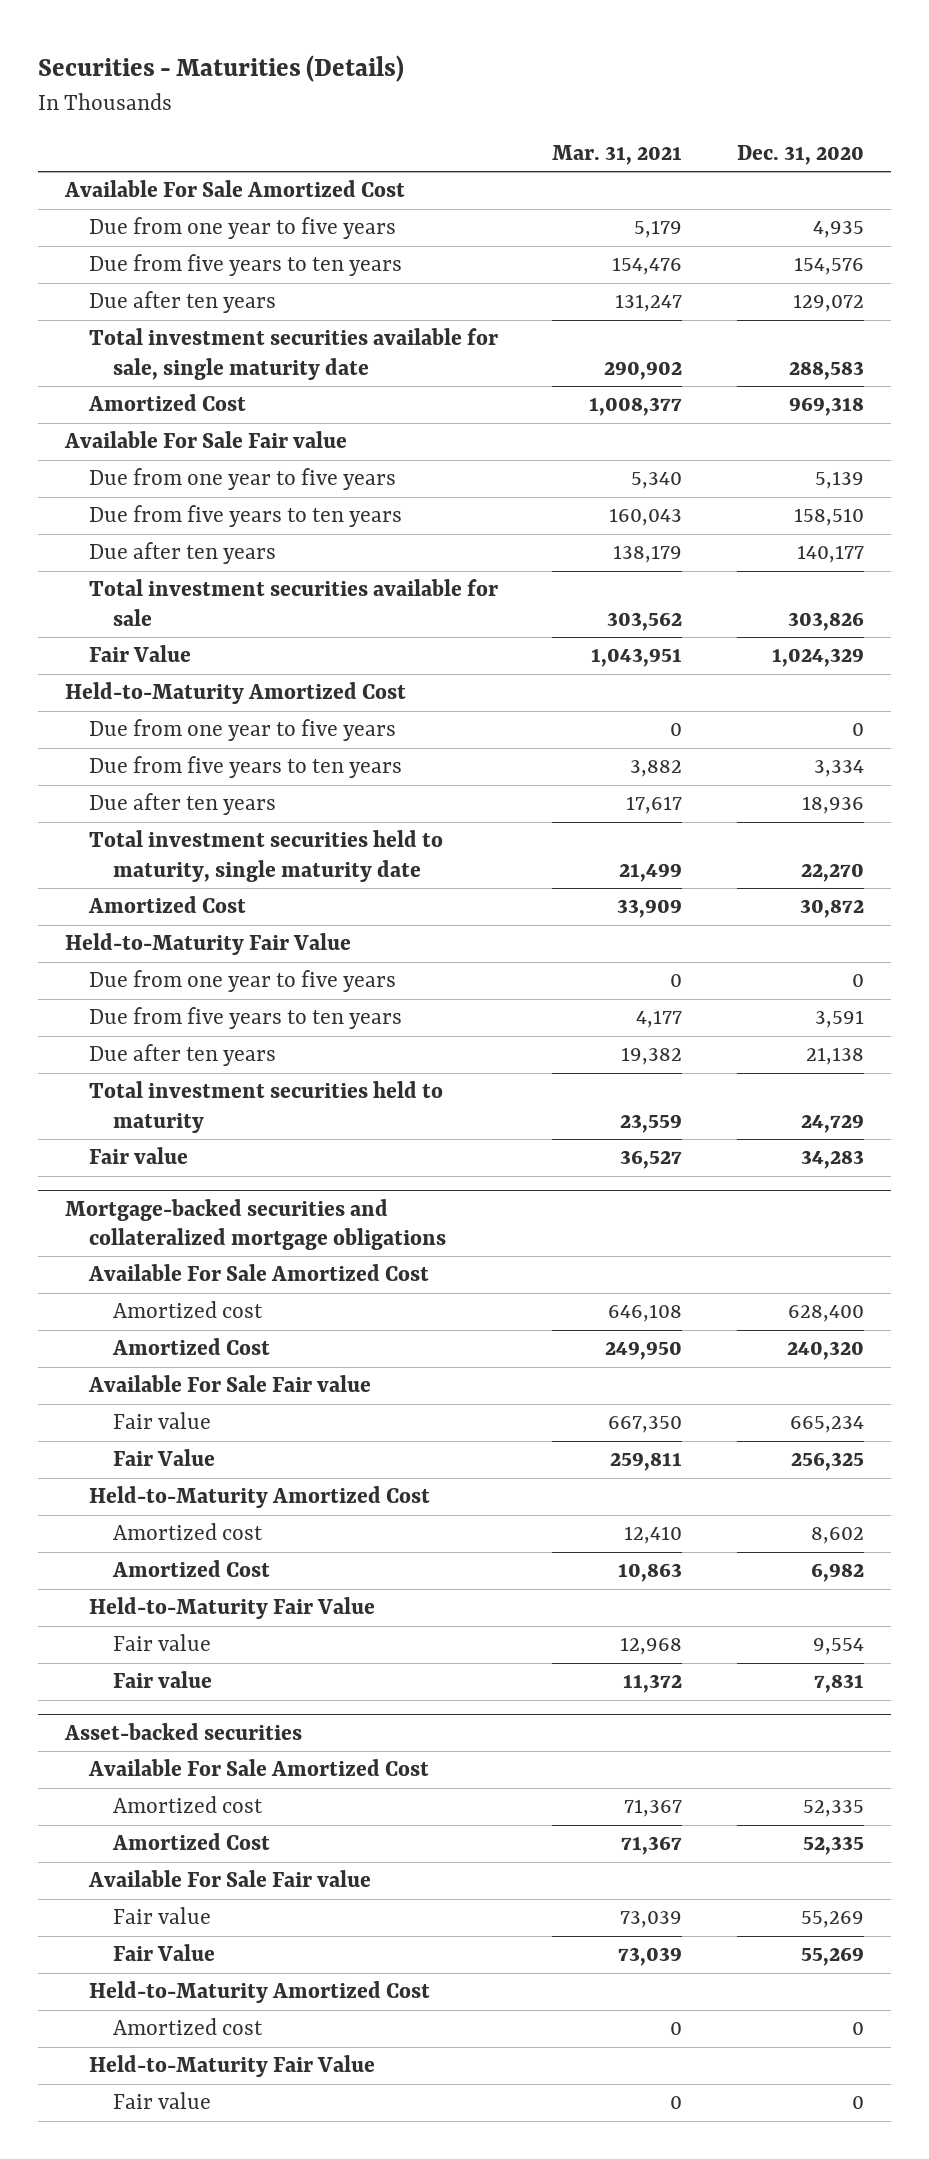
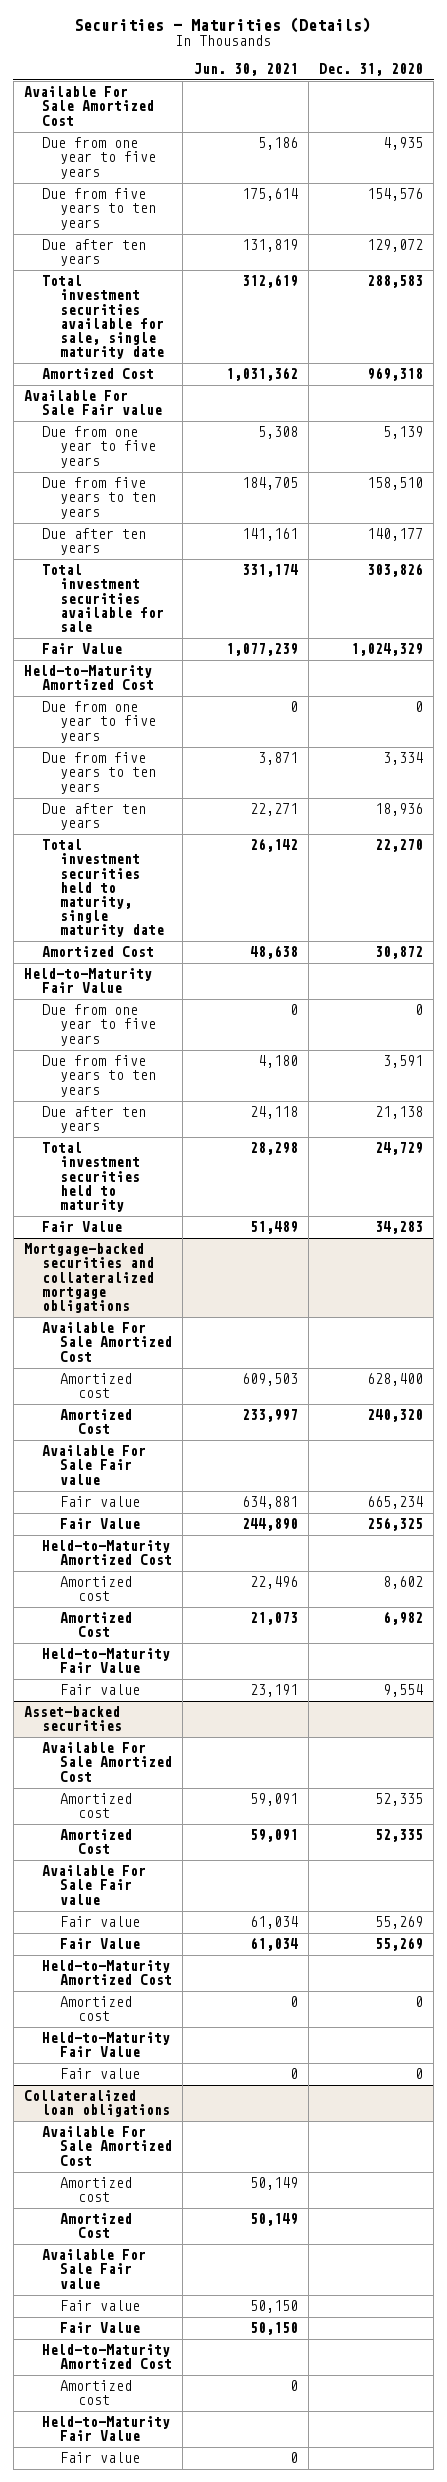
[552,144,683,165] Mar. 31, 2021 -> none
none -> [193,62,298,76] Jun. 30, 2021
[88,1147,188,1165] Fair value -> [42,1221,123,1233] Fair Value
[112,1671,212,1689] Fair value -> none
none -> [23,2090,171,2118] Collateralized loan obligations
none -> [42,2126,173,2166] Available For Sale Amortized Cost
none -> [60,2177,133,2203] Amortized cost
none -> [60,2213,133,2239] Amortized Cost
none -> [42,2249,147,2289] Available For Sale Fair value
none -> [60,2300,141,2312] Fair value
none -> [60,2322,141,2334] Fair Value
none -> [42,2344,173,2370] Held-to-Maturity Amortized Cost
none -> [60,2380,133,2406] Amortized cost
none -> [42,2416,171,2442] Held-to-Maturity Fair Value
none -> [60,2452,141,2464] Fair value

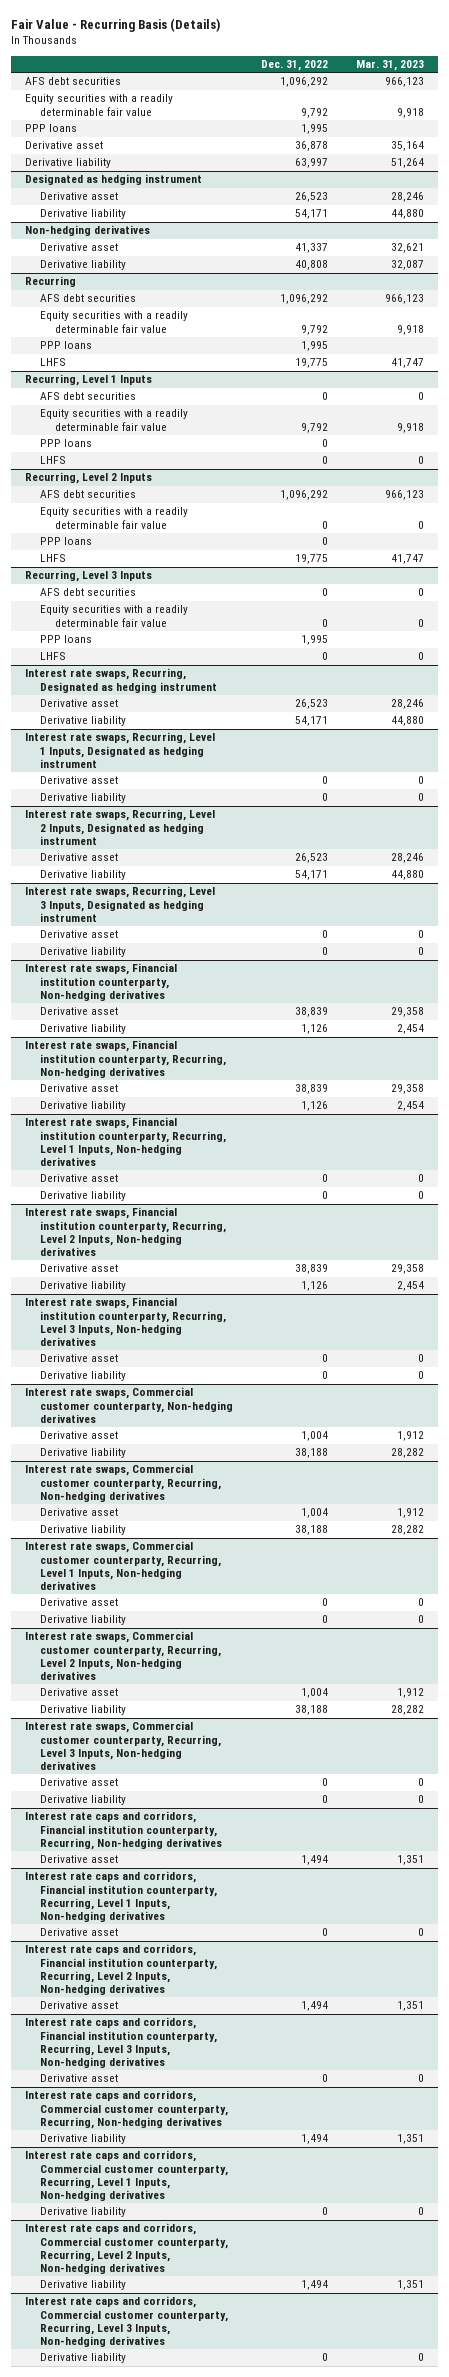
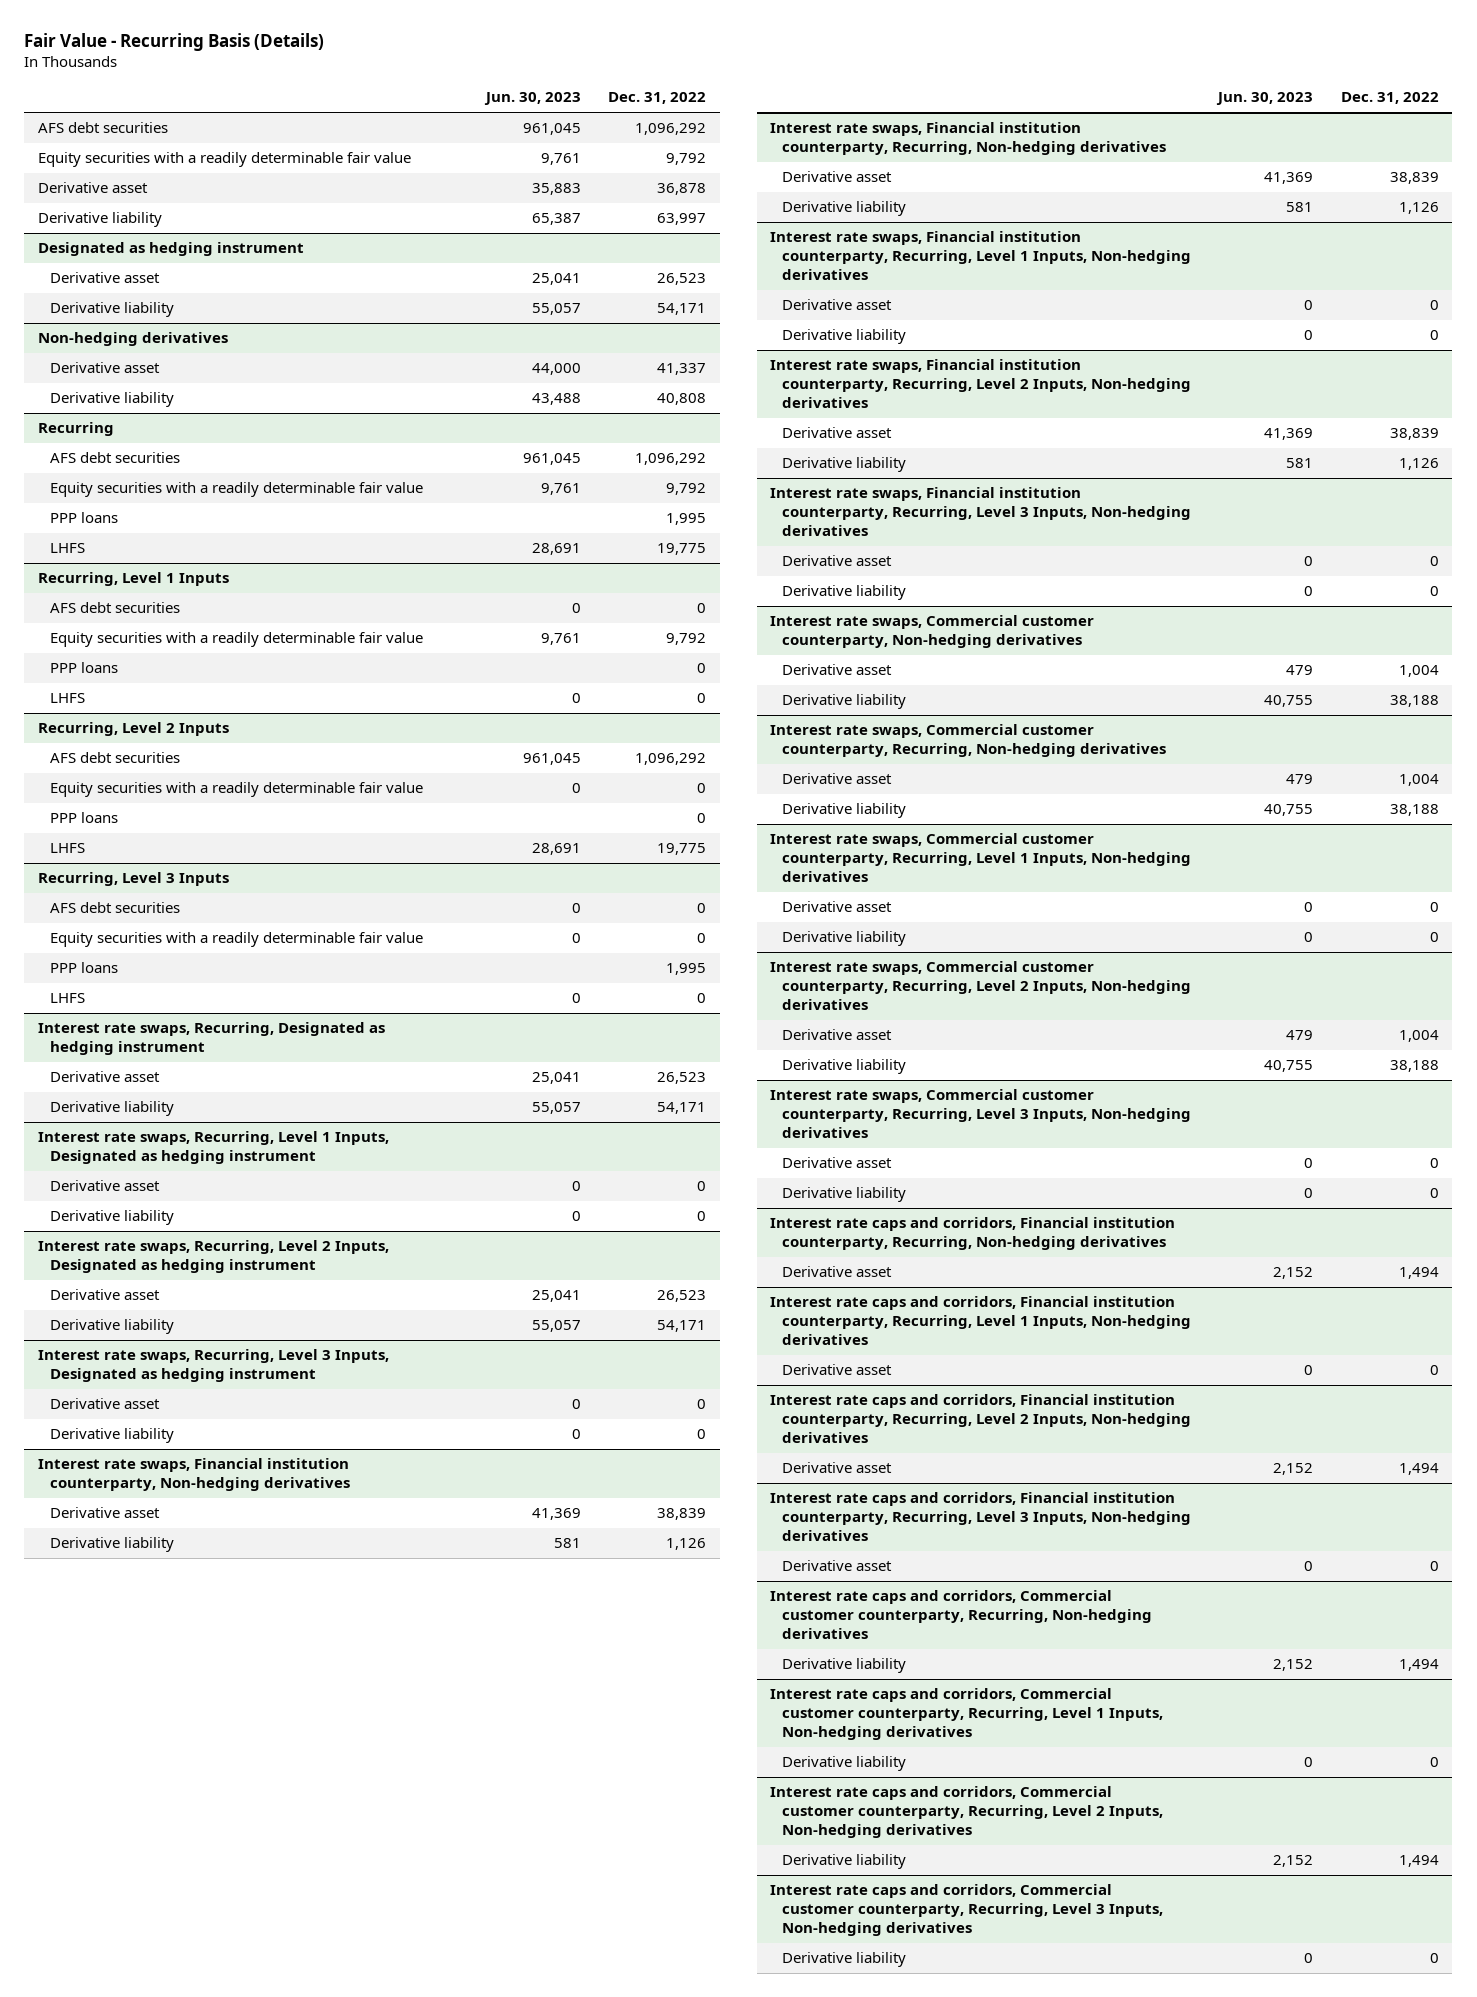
[356,59,425,71] Mar. 31, 2023 -> none
none -> [483,92,581,106] Jun. 30, 2023
[24,124,77,133] PPP loans -> none

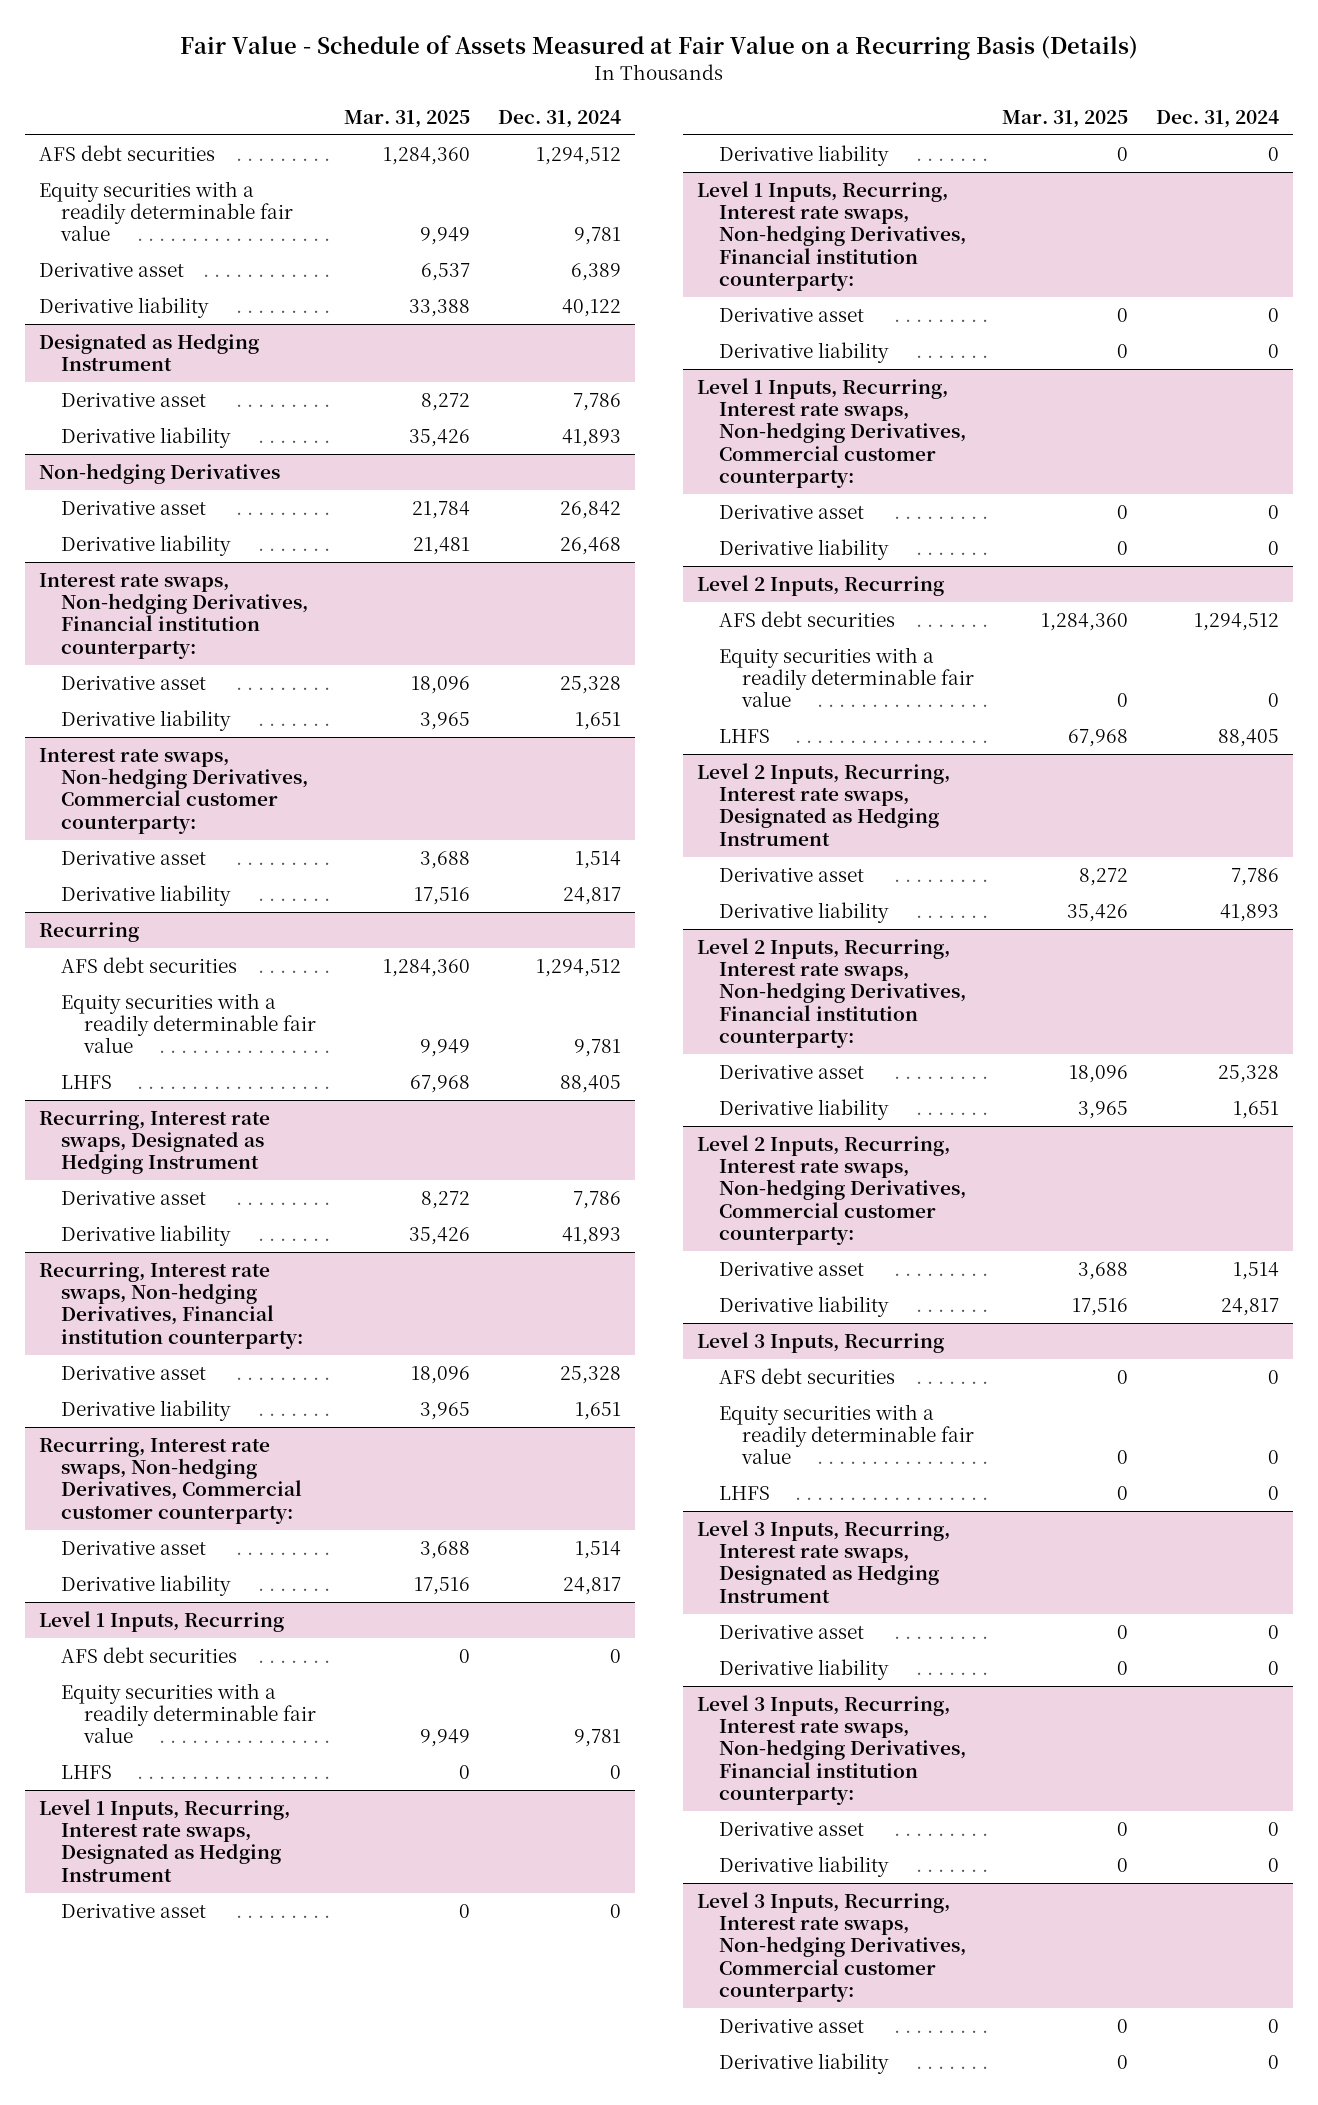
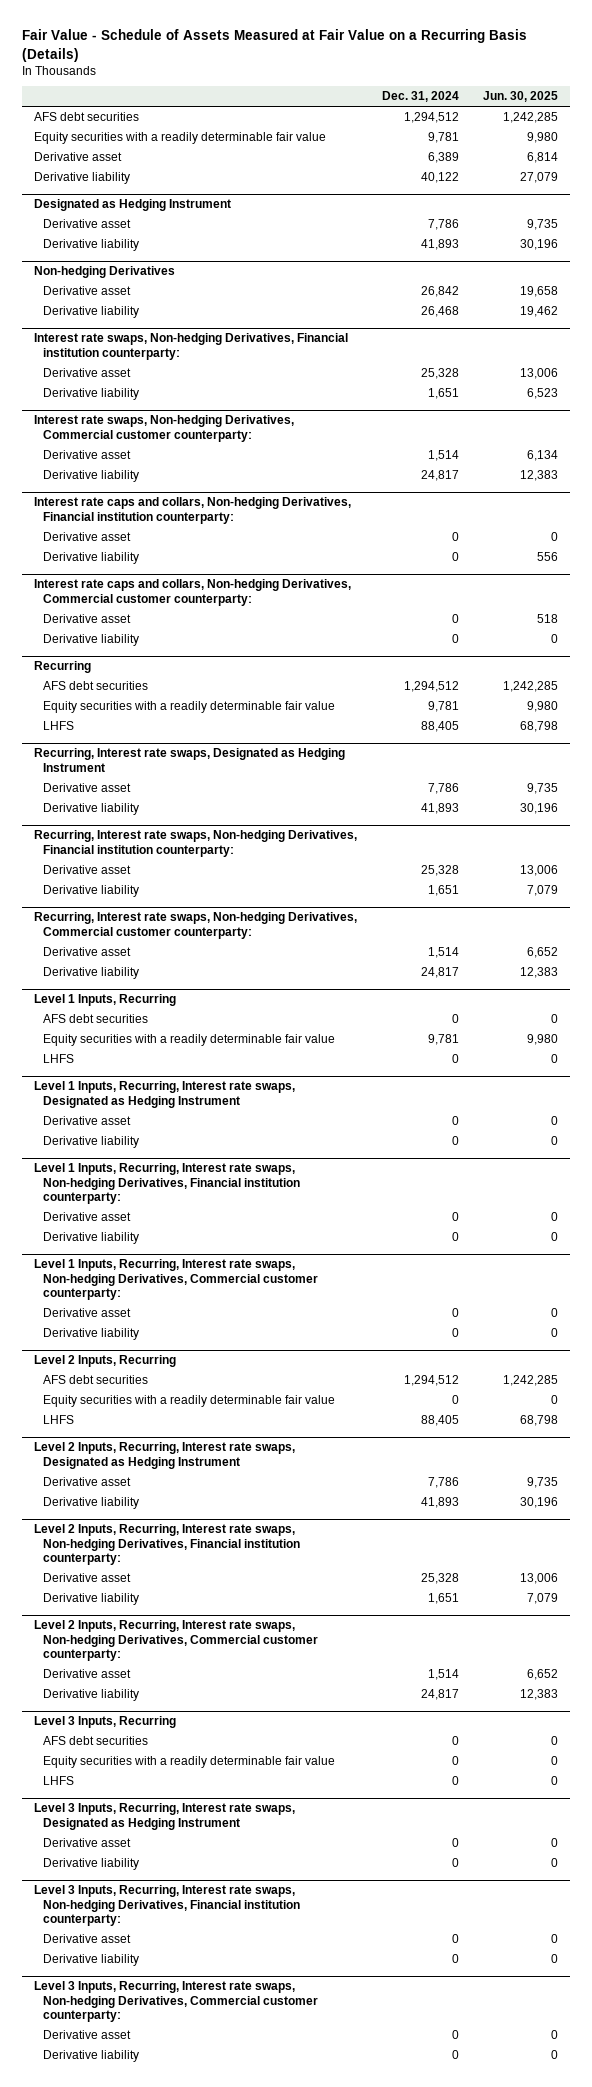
[344,109,471,128] Mar. 31, 2025 -> none
none -> [482,91,558,103] Jun. 30, 2025
none -> [34,497,352,524] Interest rate caps and collars, Non-hedging Derivatives, Financial institution counterparty:
none -> [42,531,131,541] Derivative asset
none -> [42,551,139,564] Derivative liability
none -> [34,579,352,606] Interest rate caps and collars, Non-hedging Derivatives, Commercial customer counterparty:
none -> [42,613,131,623] Derivative asset
none -> [42,633,139,646] Derivative liability

